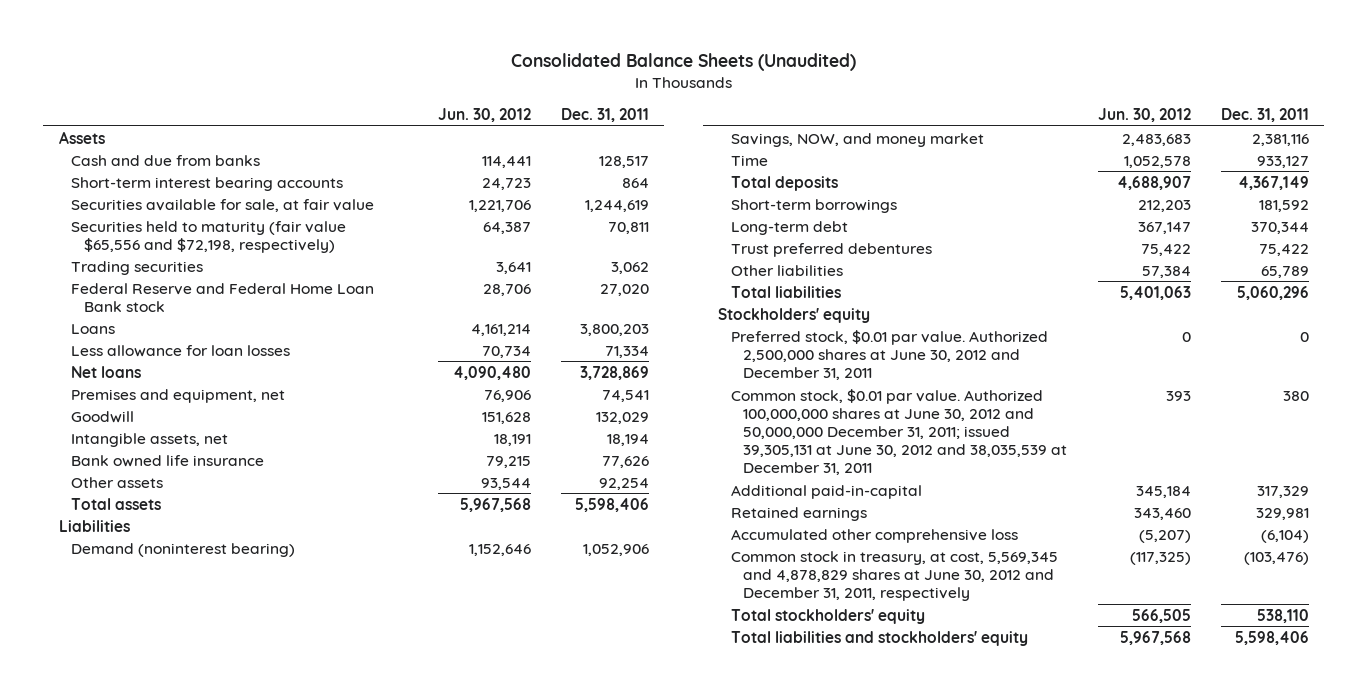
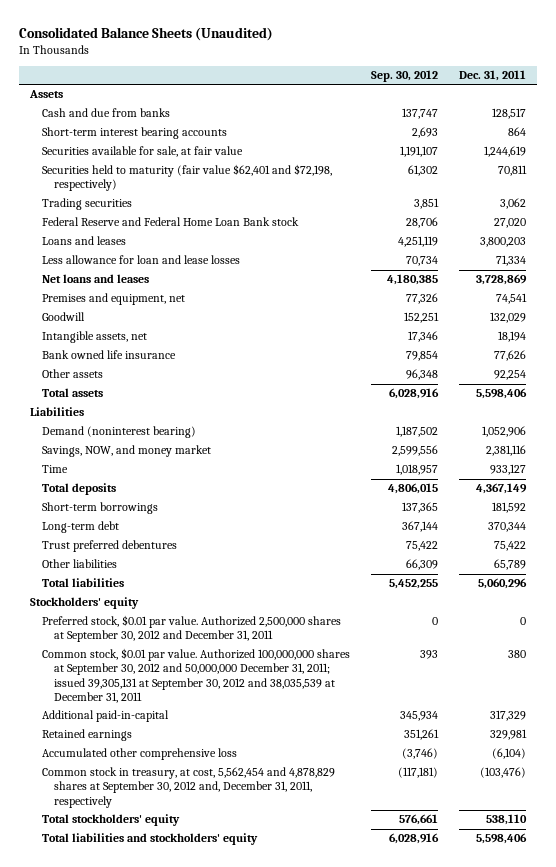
[438,108,532,123] Jun. 30, 2012 -> none
none -> [370,69,438,82] Sep. 30, 2012
[71,220,347,253] Securities held to maturity (fair value $65,556 and $72,198, respectively) -> [41,164,332,192] Securities held to maturity (fair value $62,401 and $72,198, respectively)
[71,323,116,334] Loans -> [41,236,126,246] Loans and leases
[71,344,291,357] Less allowance for loan losses -> [41,255,240,265] Less allowance for loan and lease losses
[71,365,142,378] Net loans -> [41,274,149,284] Net loans and leases
[730,329,1048,380] Preferred stock, $0.01 par value. Authorized 2,500,000 shares at June 30, 2012 and December 31, 2011 -> [41,615,341,643] Preferred stock, $0.01 par value. Authorized 2,500,000 shares at September 30, 2012 and December 31, 2011
[730,388,1068,476] Common stock, $0.01 par value. Authorized 100,000,000 shares at June 30, 2012 and 50,000,000 December 31, 2011; issued 39,305,131 at June 30, 2012 and 38,035,539 at December 31, 2011 -> [41,648,350,703] Common stock, $0.01 par value. Authorized 100,000,000 shares at September 30, 2012 and 50,000,000 December 31, 2011; issued 39,305,131 at September 30, 2012 and 38,035,539 at December 31, 2011
[730,550,1058,601] Common stock in treasury, at cost, 5,569,345 and 4,878,829 shares at June 30, 2012 and December 31, 2011, respectively -> [41,767,335,808] Common stock in treasury, at cost, 5,562,454 and 4,878,829 shares at September 30, 2012 and, December 31, 2011, respectively

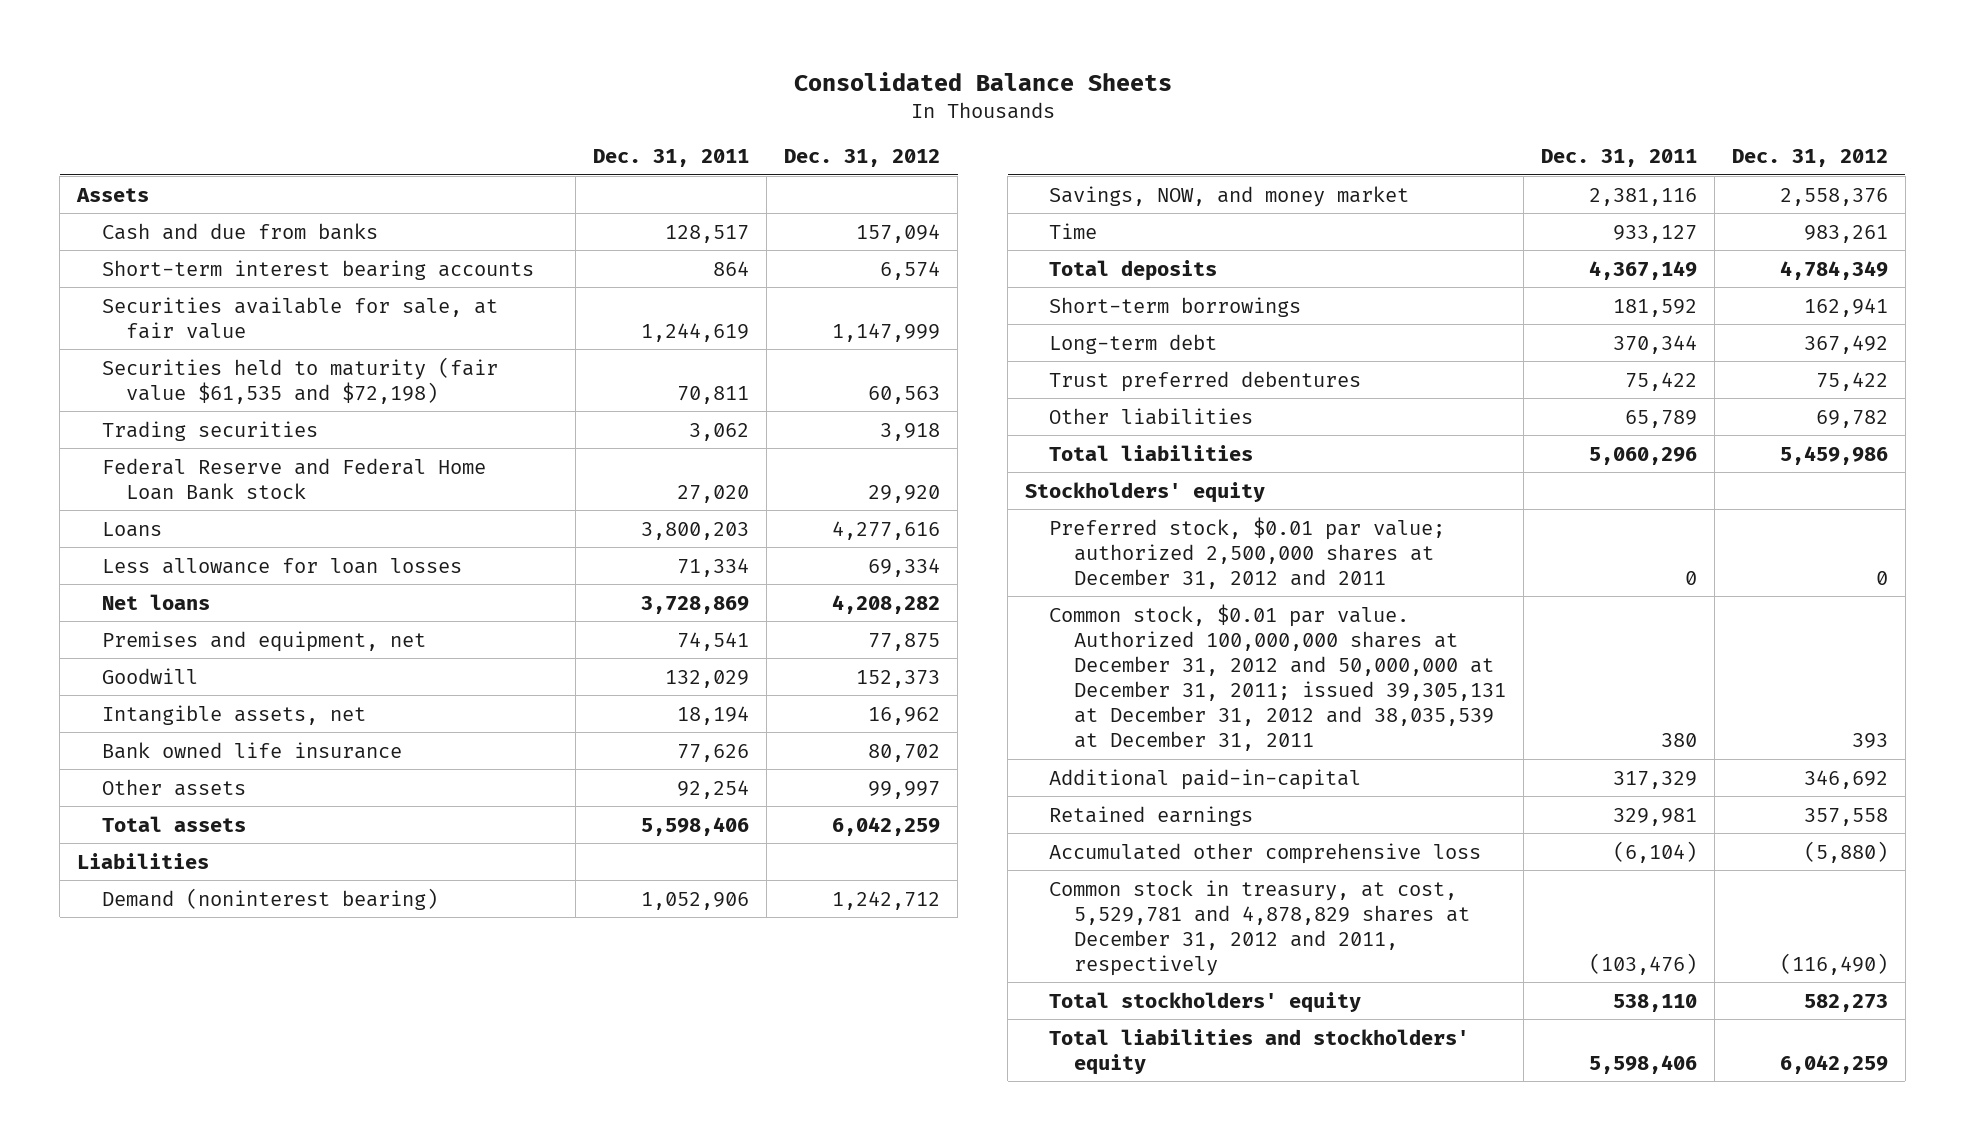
[19,26,274,41] Consolidated Balance Sheets (Unaudited) -> [793,71,1172,91] Consolidated Balance Sheets
[370,69,438,82] Sep. 30, 2012 -> none
none -> [784,149,941,168] Dec. 31, 2012
[41,164,332,192] Securities held to maturity (fair value $62,401 and $72,198, respectively) -> [101,356,498,404] Securities held to maturity (fair value $61,535 and $72,198)
[41,236,126,246] Loans and leases -> [101,521,162,537] Loans
[41,255,240,265] Less allowance for loan and lease losses -> [101,557,462,574] Less allowance for loan losses
[41,274,149,284] Net loans and leases -> [101,593,210,610] Net loans
[41,615,341,643] Preferred stock, $0.01 par value. Authorized 2,500,000 shares at September 30, 2012 and December 31, 2011 -> [1049,516,1446,589] Preferred stock, $0.01 par value; authorized 2,500,000 shares at December 31, 2012 and 2011
[41,648,350,703] Common stock, $0.01 par value. Authorized 100,000,000 shares at September 30, 2012 and 50,000,000 December 31, 2011; issued 39,305,131 at September 30, 2012 and 38,035,539 at December 31, 2011 -> [1049,603,1506,751] Common stock, $0.01 par value. Authorized 100,000,000 shares at December 31, 2012 and 50,000,000 at December 31, 2011; issued 39,305,131 at December 31, 2012 and 38,035,539 at December 31, 2011
[41,767,335,808] Common stock in treasury, at cost, 5,562,454 and 4,878,829 shares at September 30, 2012 and, December 31, 2011, respectively -> [1049,879,1470,976] Common stock in treasury, at cost, 5,529,781 and 4,878,829 shares at December 31, 2012 and 2011, respectively

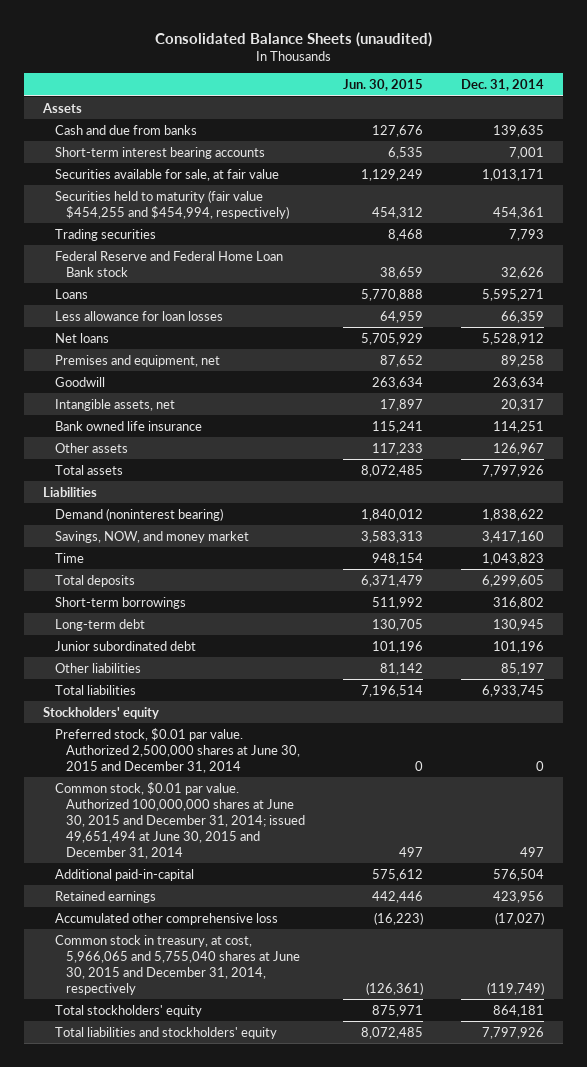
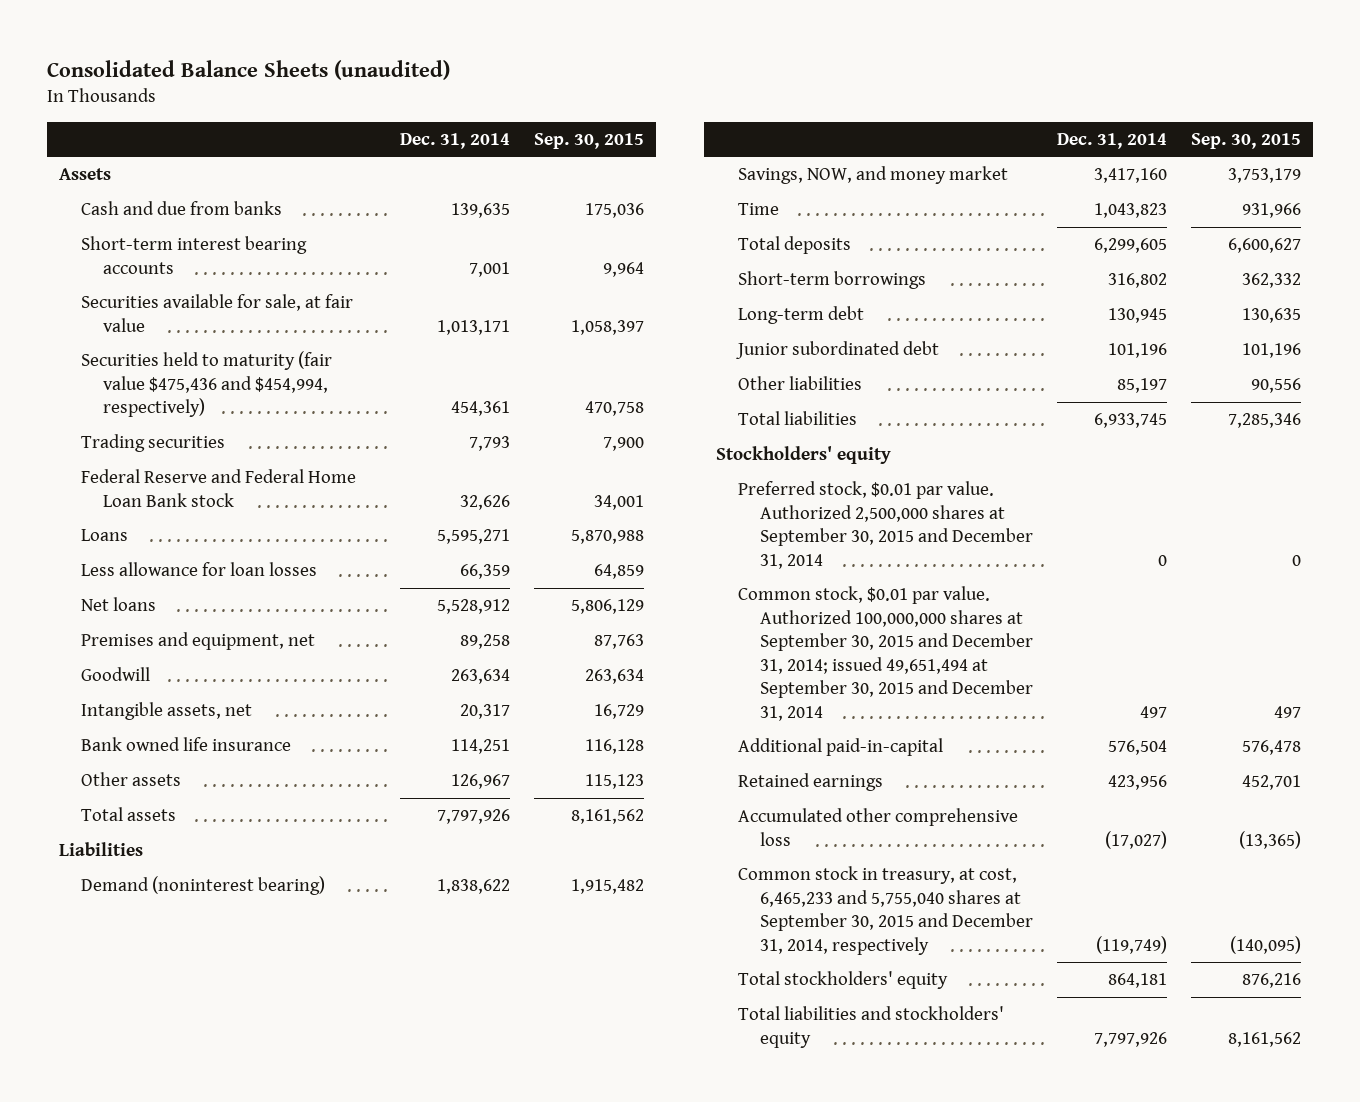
[343,79,424,92] Jun. 30, 2015 -> none
none -> [534,133,645,150] Sep. 30, 2015
[54,189,290,219] Securities held to maturity (fair value $454,255 and $454,994, respectively) -> [80,351,332,418] Securities held to maturity (fair value $475,436 and $454,994, respectively)
[54,727,301,773] Preferred stock, $0.01 par value. Authorized 2,500,000 shares at June 30, 2015 and December 31, 2014 -> [738,481,1033,569] Preferred stock, $0.01 par value. Authorized 2,500,000 shares at September 30, 2015 and December 31, 2014
[54,781,306,859] Common stock, $0.01 par value. Authorized 100,000,000 shares at June 30, 2015 and December 31, 2014; issued 49,651,494 at June 30, 2015 and December 31, 2014 -> [738,586,1033,721] Common stock, $0.01 par value. Authorized 100,000,000 shares at September 30, 2015 and December 31, 2014; issued 49,651,494 at September 30, 2015 and December 31, 2014
[54,934,301,995] Common stock in treasury, at cost, 5,966,065 and 5,755,040 shares at June 30, 2015 and December 31, 2014, respectively -> [738,866,1033,955] Common stock in treasury, at cost, 6,465,233 and 5,755,040 shares at September 30, 2015 and December 31, 2014, respectively

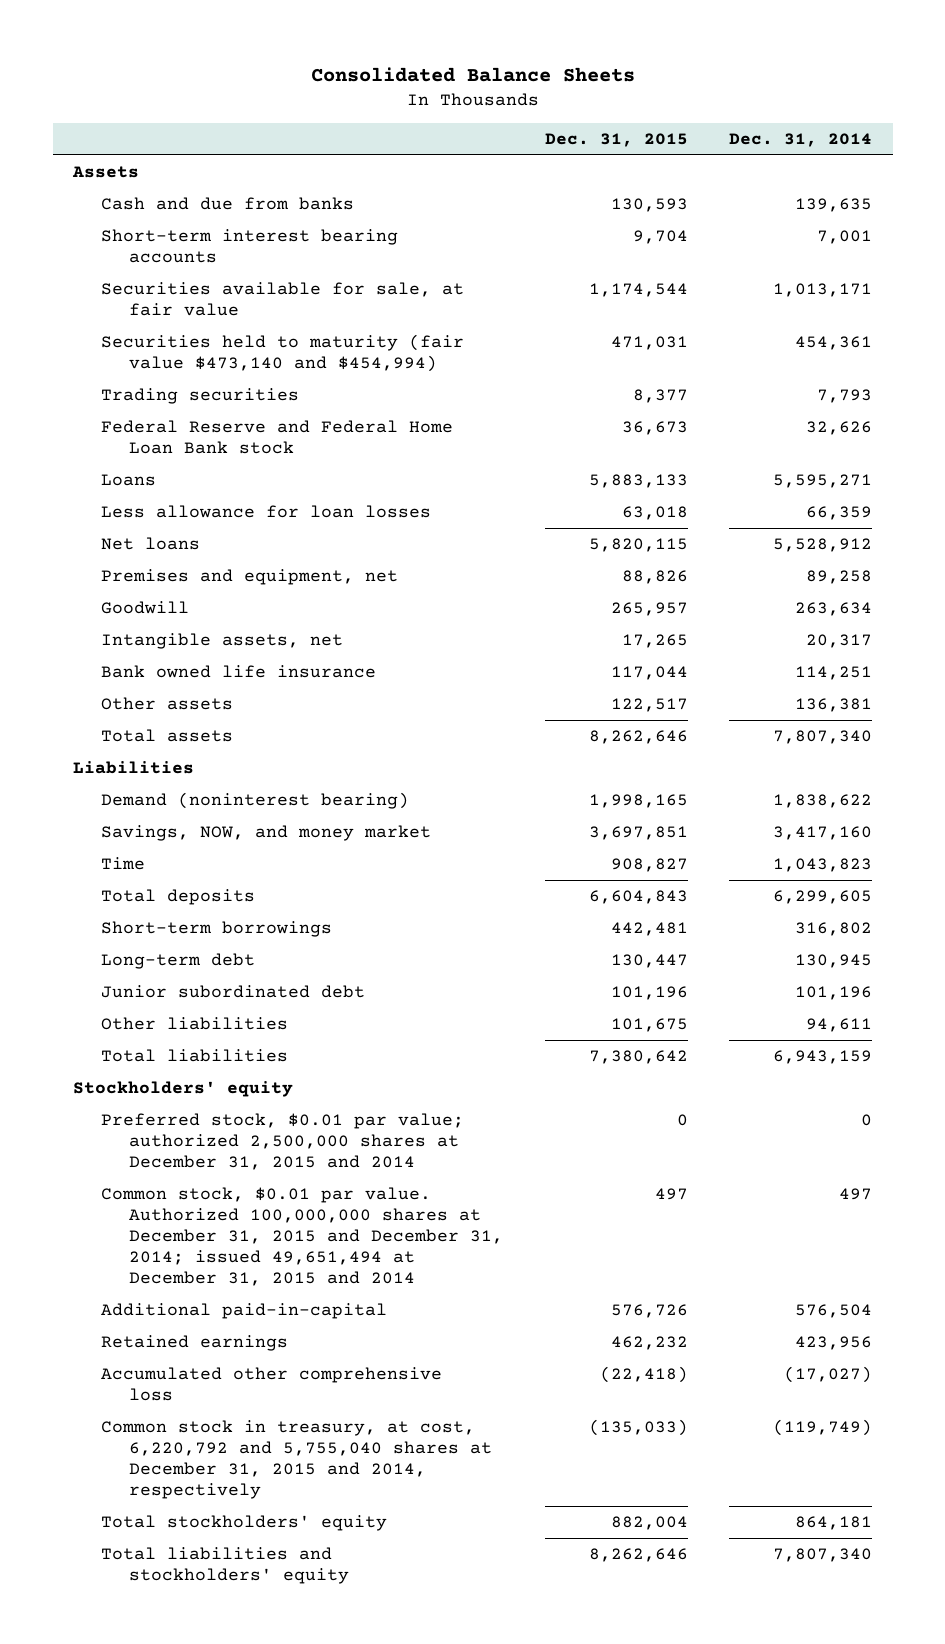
[46,59,450,80] Consolidated Balance Sheets (unaudited) -> [310,66,635,82] Consolidated Balance Sheets
[534,133,645,150] Sep. 30, 2015 -> none
none -> [544,132,688,147] Dec. 31, 2015
[80,351,332,418] Securities held to maturity (fair value $475,436 and $454,994, respectively) -> [101,334,465,373] Securities held to maturity (fair value $473,140 and $454,994)
[450,774,510,790] 126,967 -> [794,698,872,713] 136,381
[436,809,510,825] 7,797,926 -> [772,730,872,745] 7,807,340
[1117,378,1168,394] 85,197 -> [805,1018,872,1033] 94,611
[1094,413,1168,429] 6,933,745 -> [772,1050,872,1065] 6,943,159
[738,481,1033,569] Preferred stock, $0.01 par value. Authorized 2,500,000 shares at September 30, 2015 and December 31, 2014 -> [101,1113,465,1170] Preferred stock, $0.01 par value; authorized 2,500,000 shares at December 31, 2015 and 2014
[738,586,1033,721] Common stock, $0.01 par value. Authorized 100,000,000 shares at September 30, 2015 and December 31, 2014; issued 49,651,494 at September 30, 2015 and December 31, 2014 -> [101,1187,504,1286] Common stock, $0.01 par value. Authorized 100,000,000 shares at December 31, 2015 and December 31, 2014; issued 49,651,494 at December 31, 2015 and 2014
[738,866,1033,955] Common stock in treasury, at cost, 6,465,233 and 5,755,040 shares at September 30, 2015 and December 31, 2014, respectively -> [101,1420,493,1499] Common stock in treasury, at cost, 6,220,792 and 5,755,040 shares at December 31, 2015 and 2014, respectively
[1094,1031,1168,1047] 7,797,926 -> [772,1548,872,1563] 7,807,340

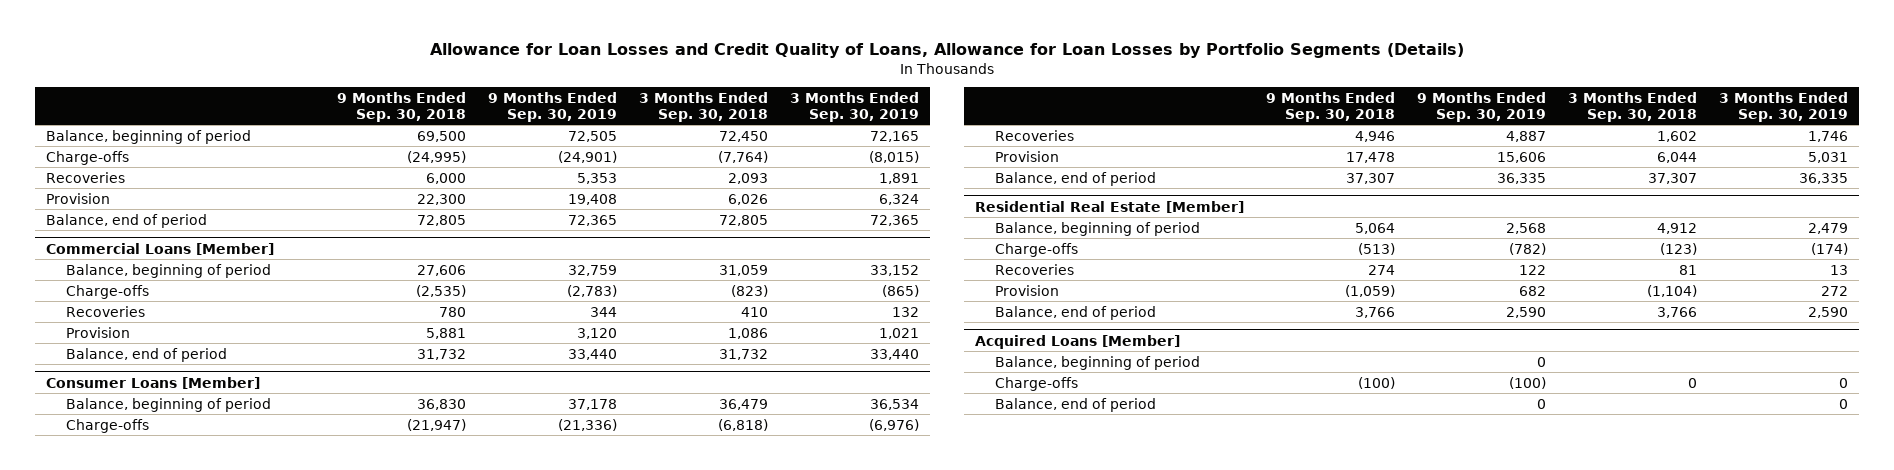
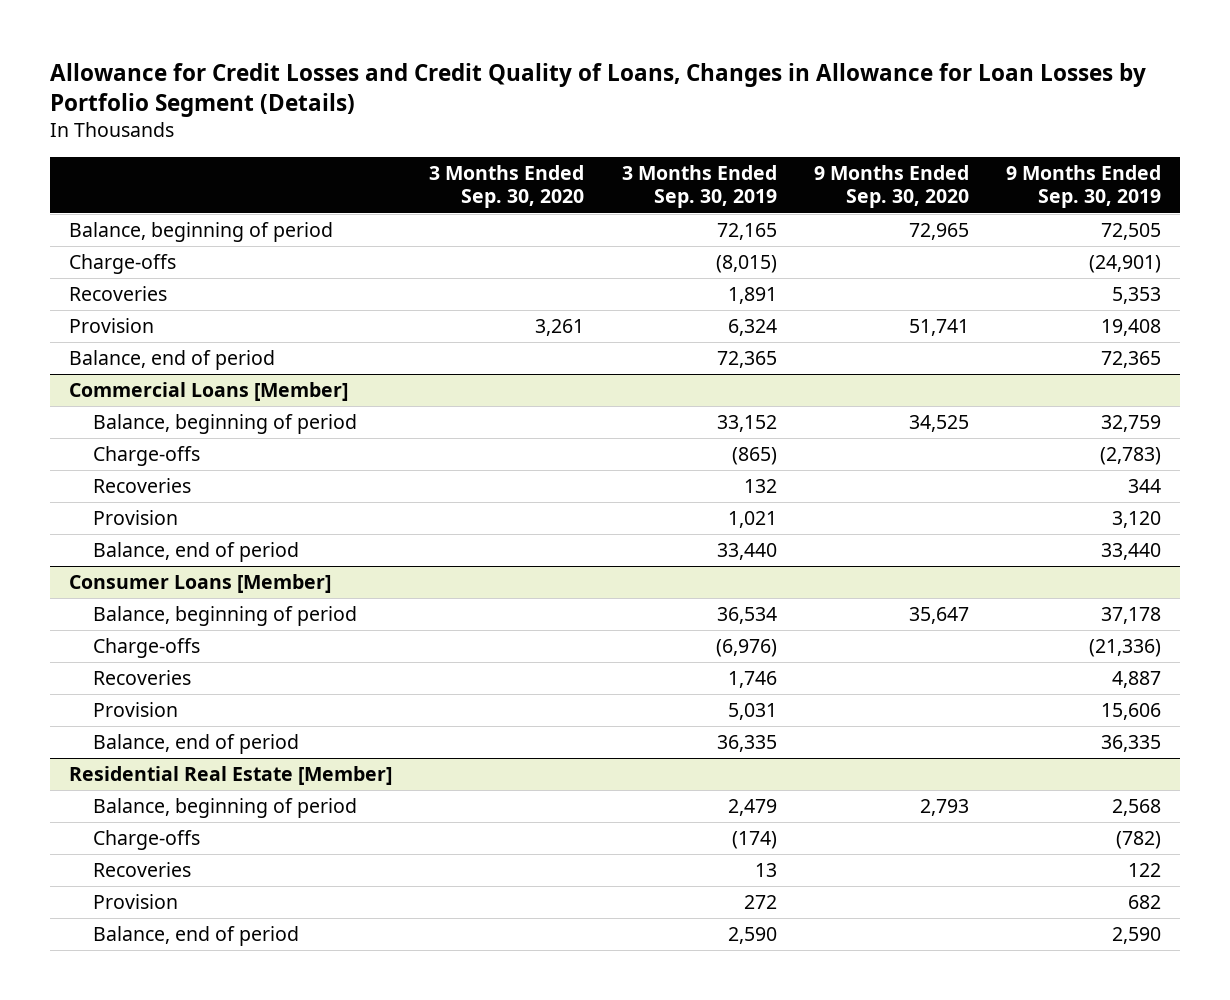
[430,43,1465,59] Allowance for Loan Losses and Credit Quality of Loans, Allowance for Loan Losses by Portfolio Segments (Details) -> [50,62,1147,117] Allowance for Credit Losses and Credit Quality of Loans, Changes in Allowance for Loan Losses by Portfolio Segment (Details)
[336,91,466,122] 9 Months Ended Sep. 30, 2018 -> none
[639,91,769,122] 3 Months Ended Sep. 30, 2018 -> none
none -> [429,164,585,209] 3 Months Ended Sep. 30, 2020
none -> [814,164,970,209] 9 Months Ended Sep. 30, 2020
[974,334,1180,349] Acquired Loans [Member] -> none
[995,355,1201,370] Balance, beginning of period -> none
[995,376,1079,391] Charge-offs -> none
[995,397,1157,412] Balance, end of period -> none

